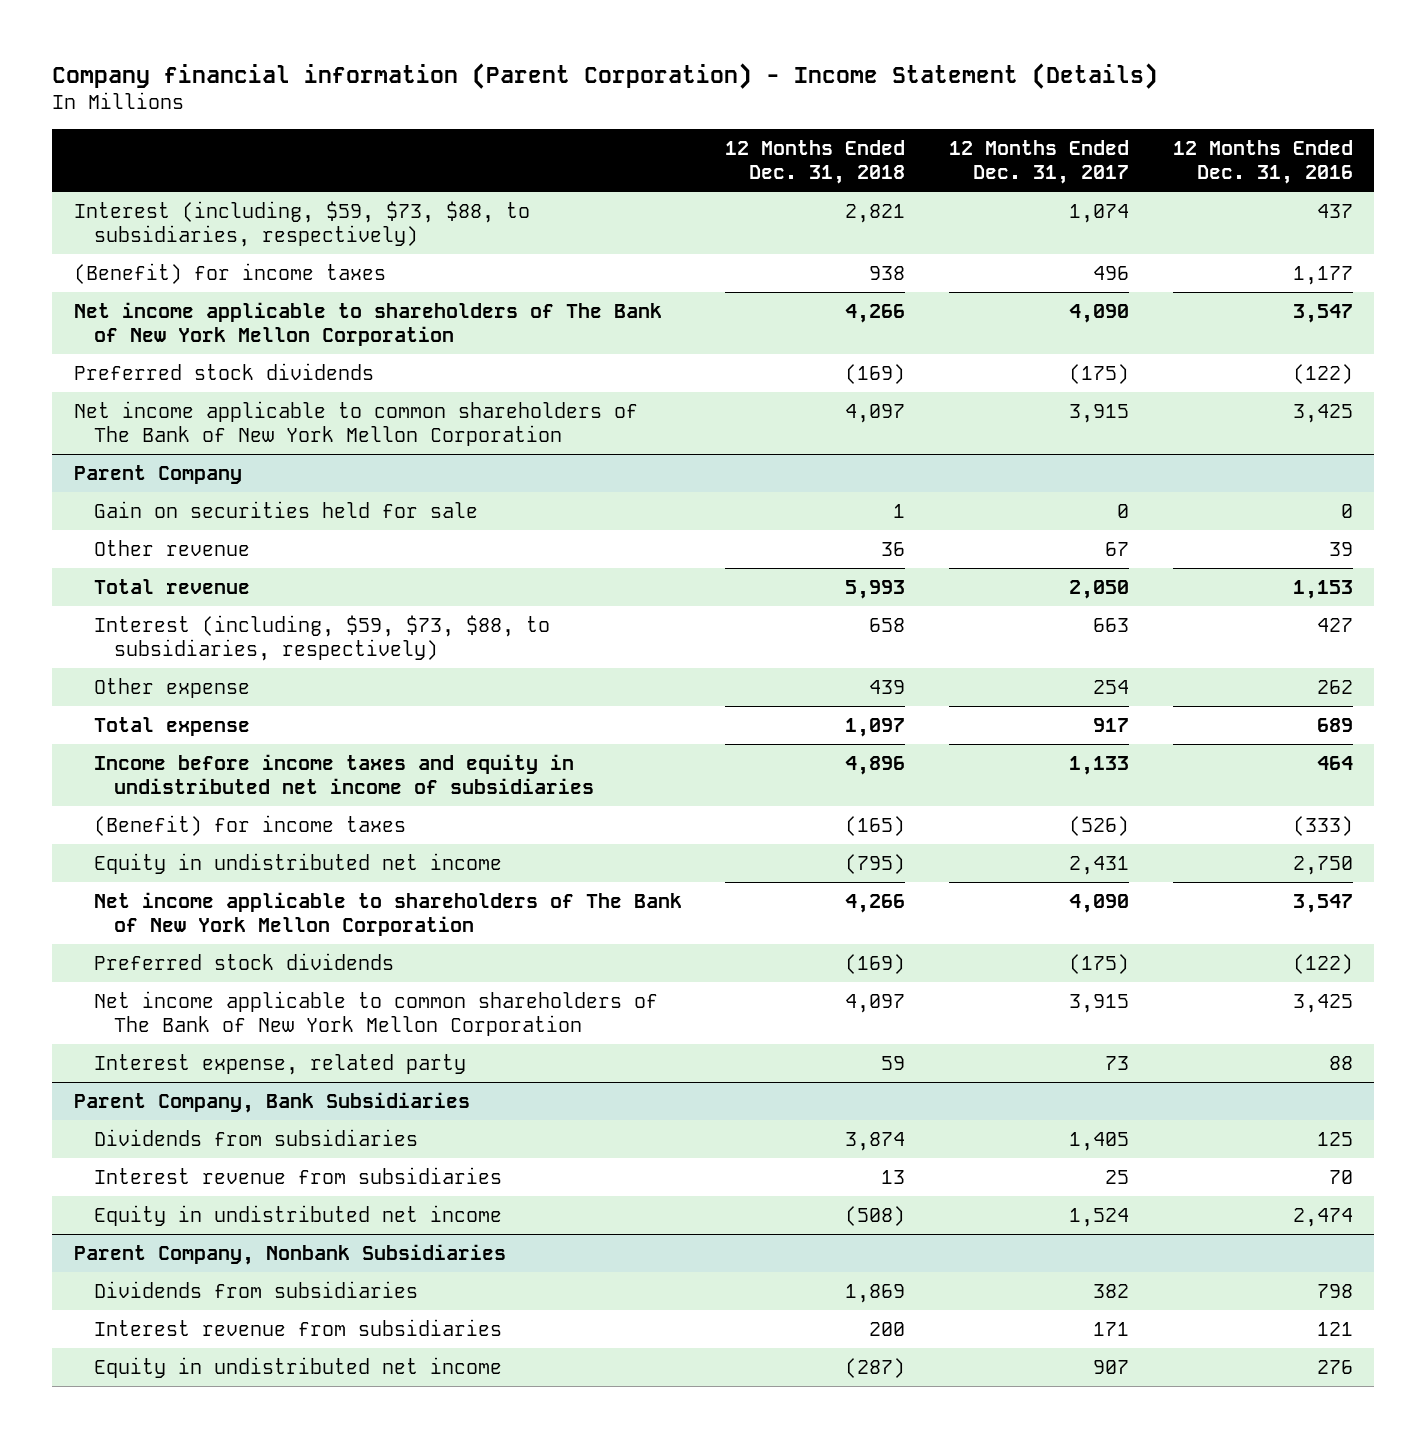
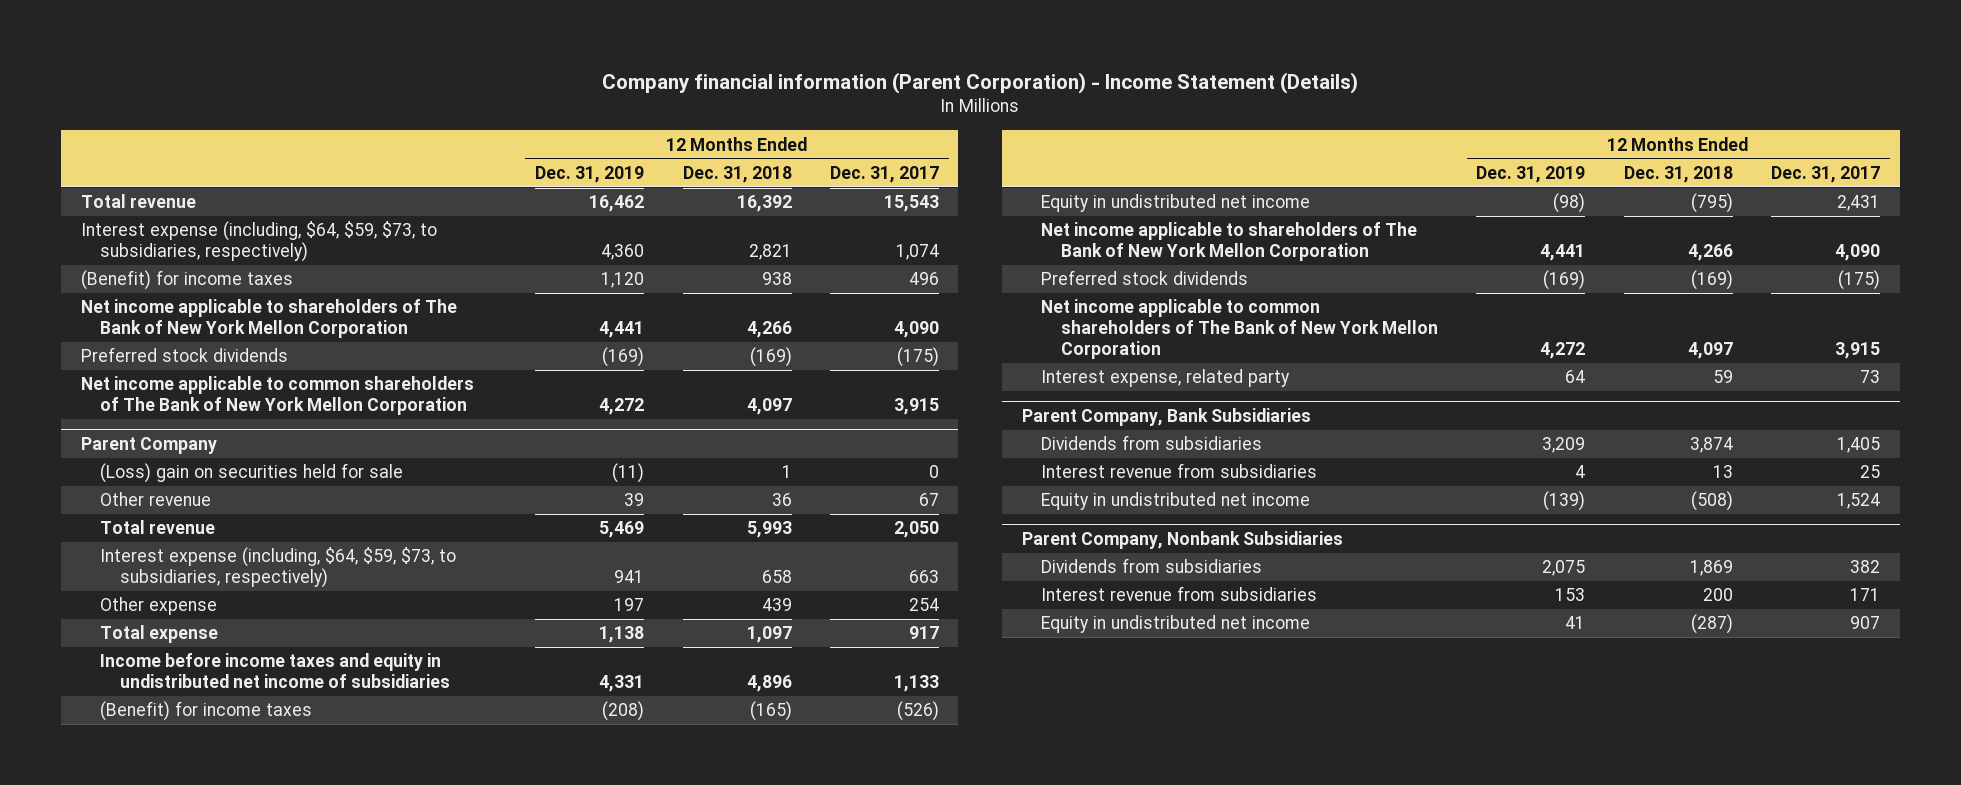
[1172,139,1353,185] 12 Months Ended Dec. 31, 2016 -> none
none -> [535,165,645,183] Dec. 31, 2019
none -> [80,194,196,209] Total revenue
[73,200,530,247] Interest (including, $59, $73, $88, to subsidiaries, respectively) -> [80,221,437,263] Interest expense (including, $64, $59, $73, to subsidiaries, respectively)
[93,500,478,518] Gain on securities held for sale -> [100,463,404,484] (Loss) gain on securities held for sale
[93,614,550,661] Interest (including, $59, $73, $88, to subsidiaries, respectively) -> [100,547,457,589] Interest expense (including, $64, $59, $73, to subsidiaries, respectively)

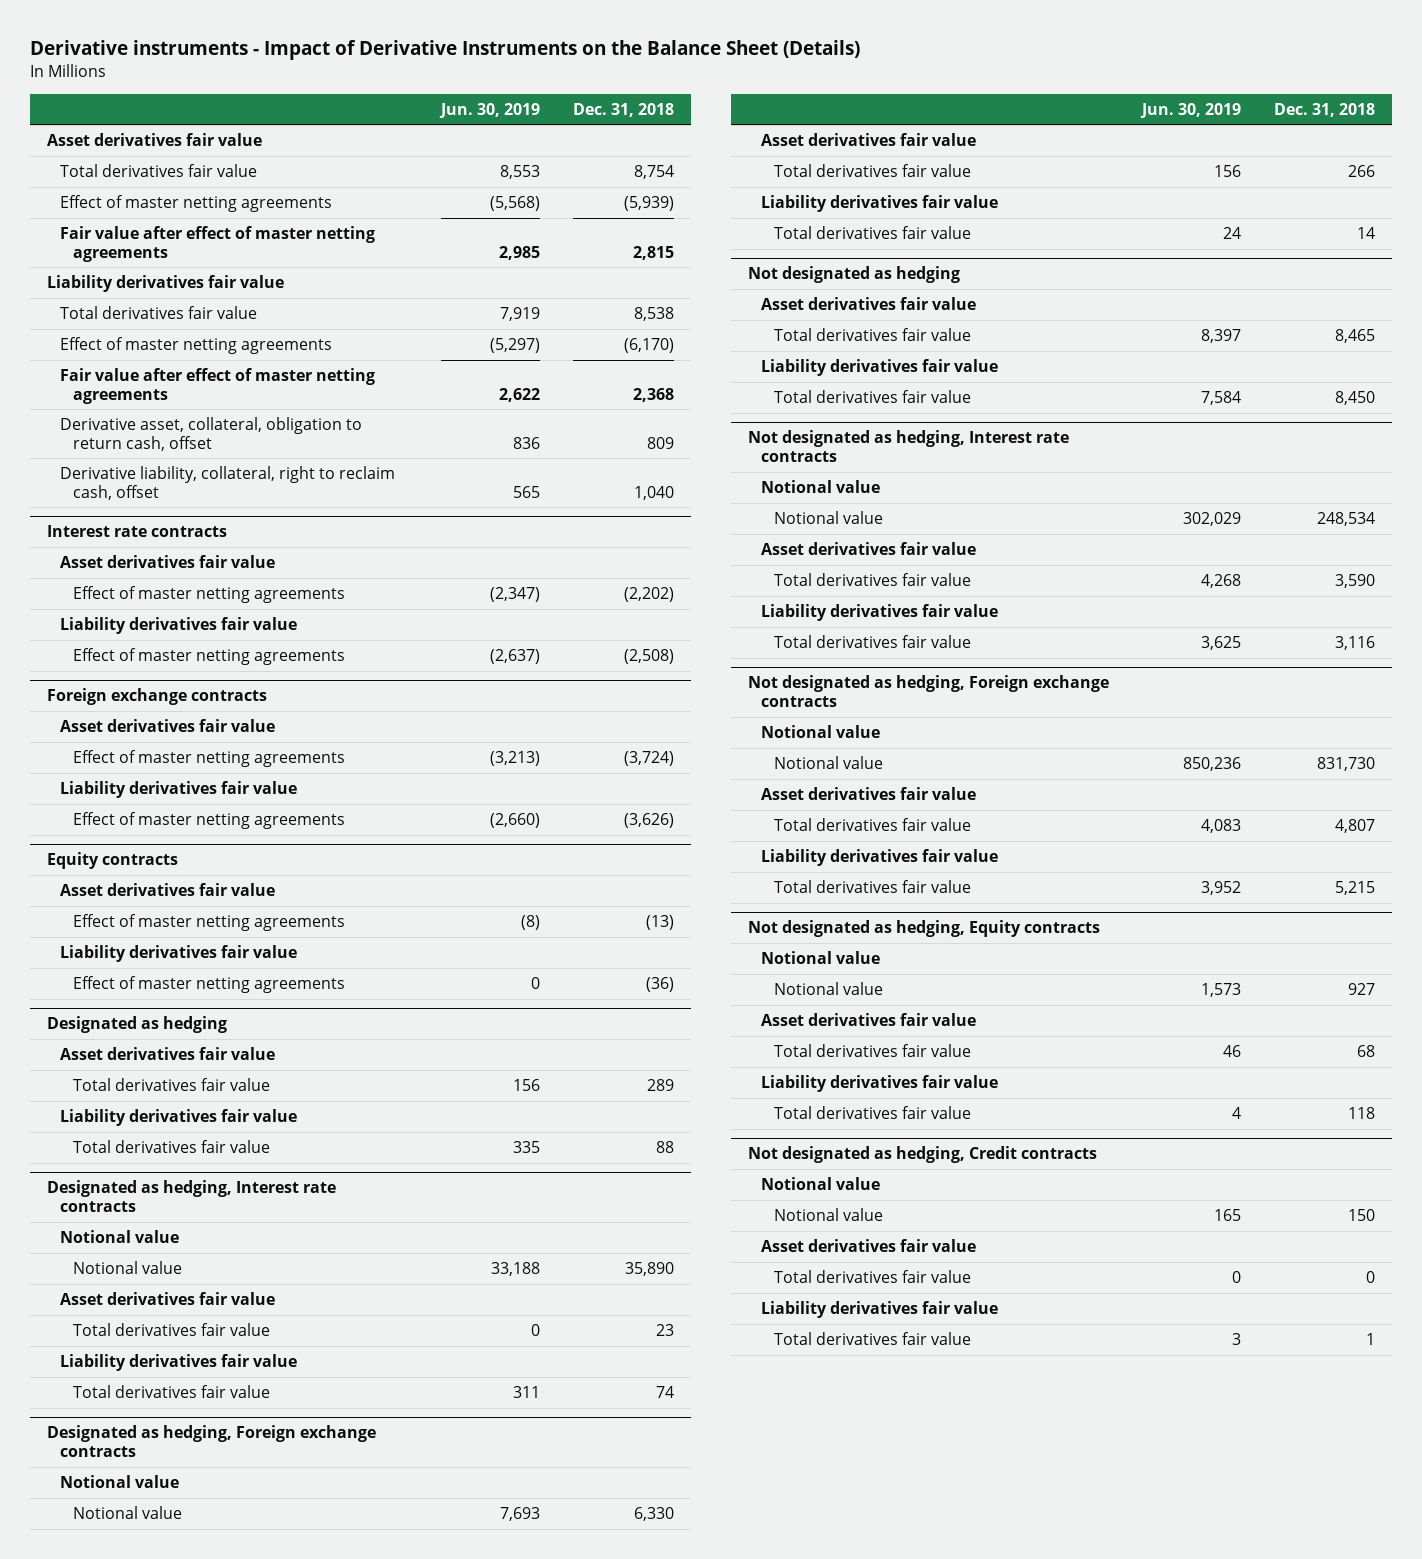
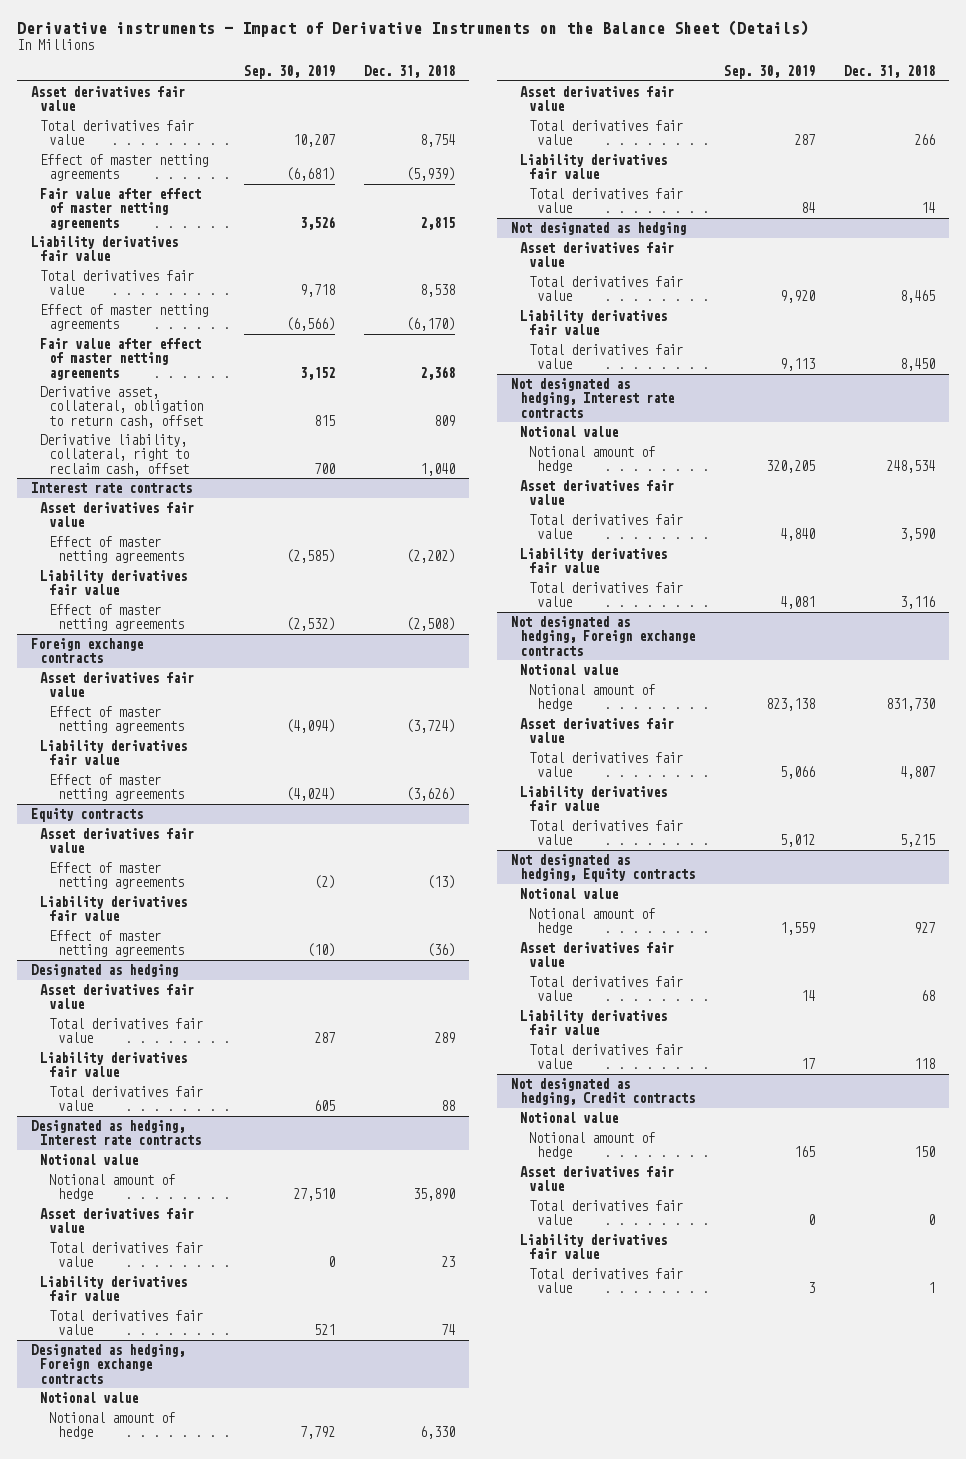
[438,102,540,118] Jun. 30, 2019 -> none
none -> [243,64,335,79] Sep. 30, 2019
[72,1261,182,1275] Notional value -> [48,1174,175,1202] Notional amount of hedge
[72,1506,182,1520] Notional value -> [48,1412,175,1440] Notional amount of hedge
[773,511,883,525] Notional value -> [528,446,655,474] Notional amount of hedge
[773,756,883,770] Notional value -> [528,684,655,712] Notional amount of hedge
[773,982,883,996] Notional value -> [528,908,655,936] Notional amount of hedge
[773,1208,883,1222] Notional value -> none
none -> [528,1132,655,1160] Notional amount of hedge

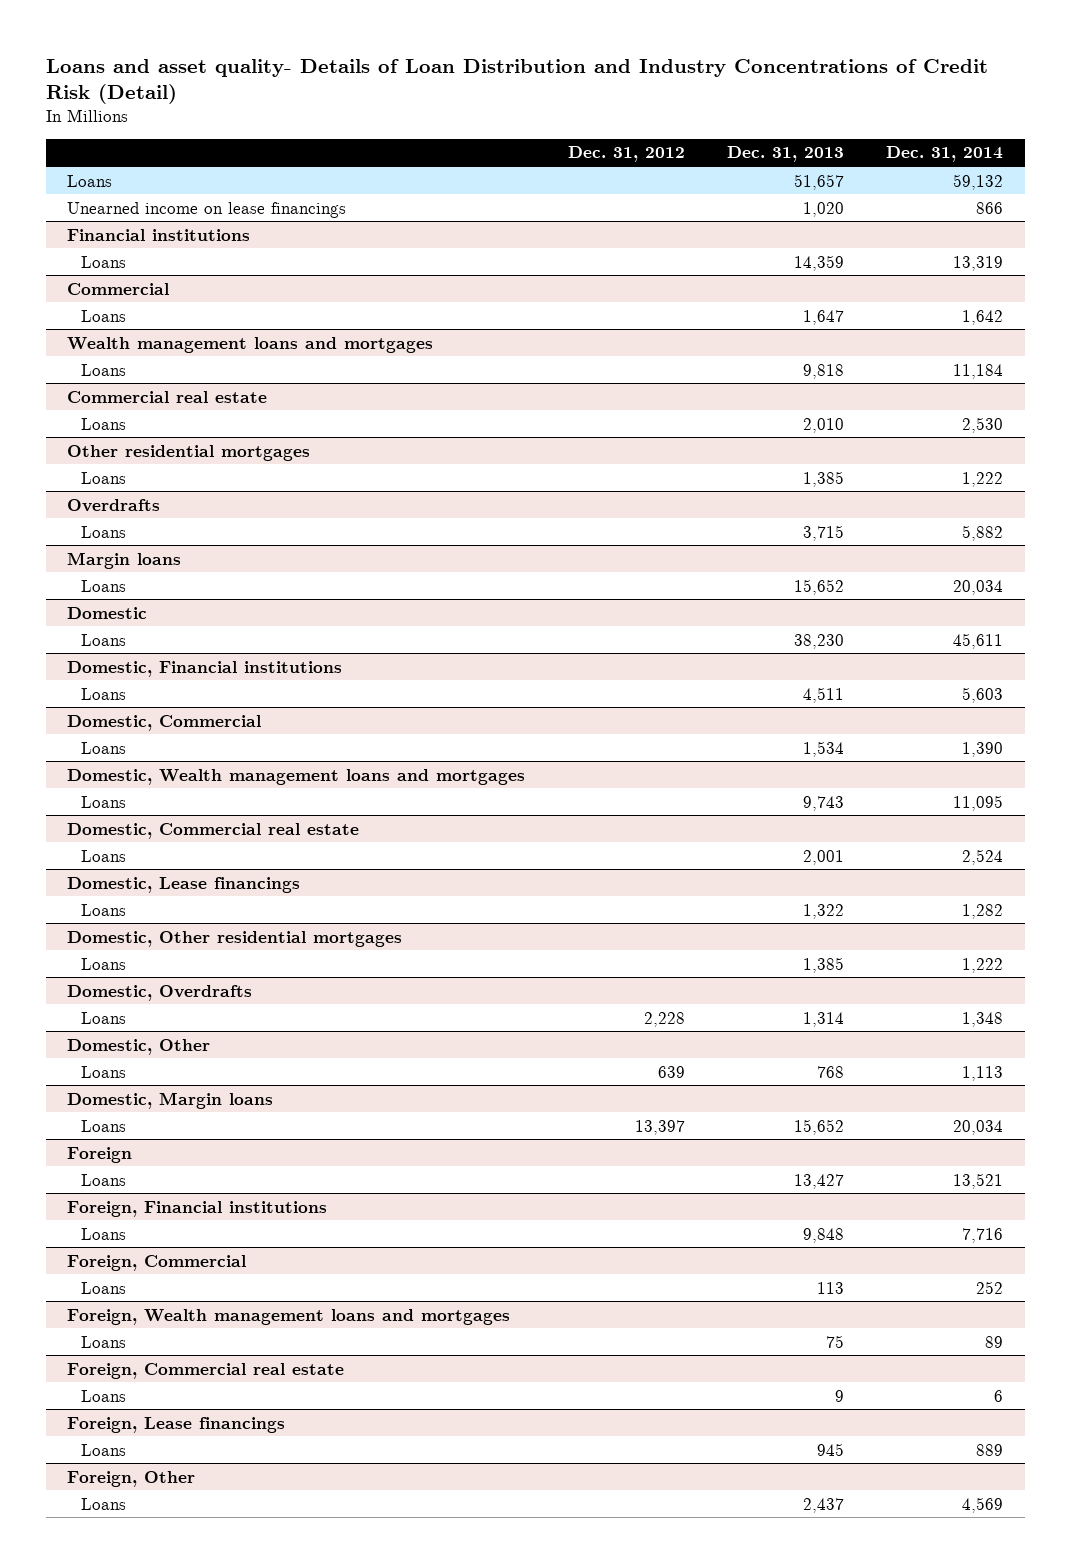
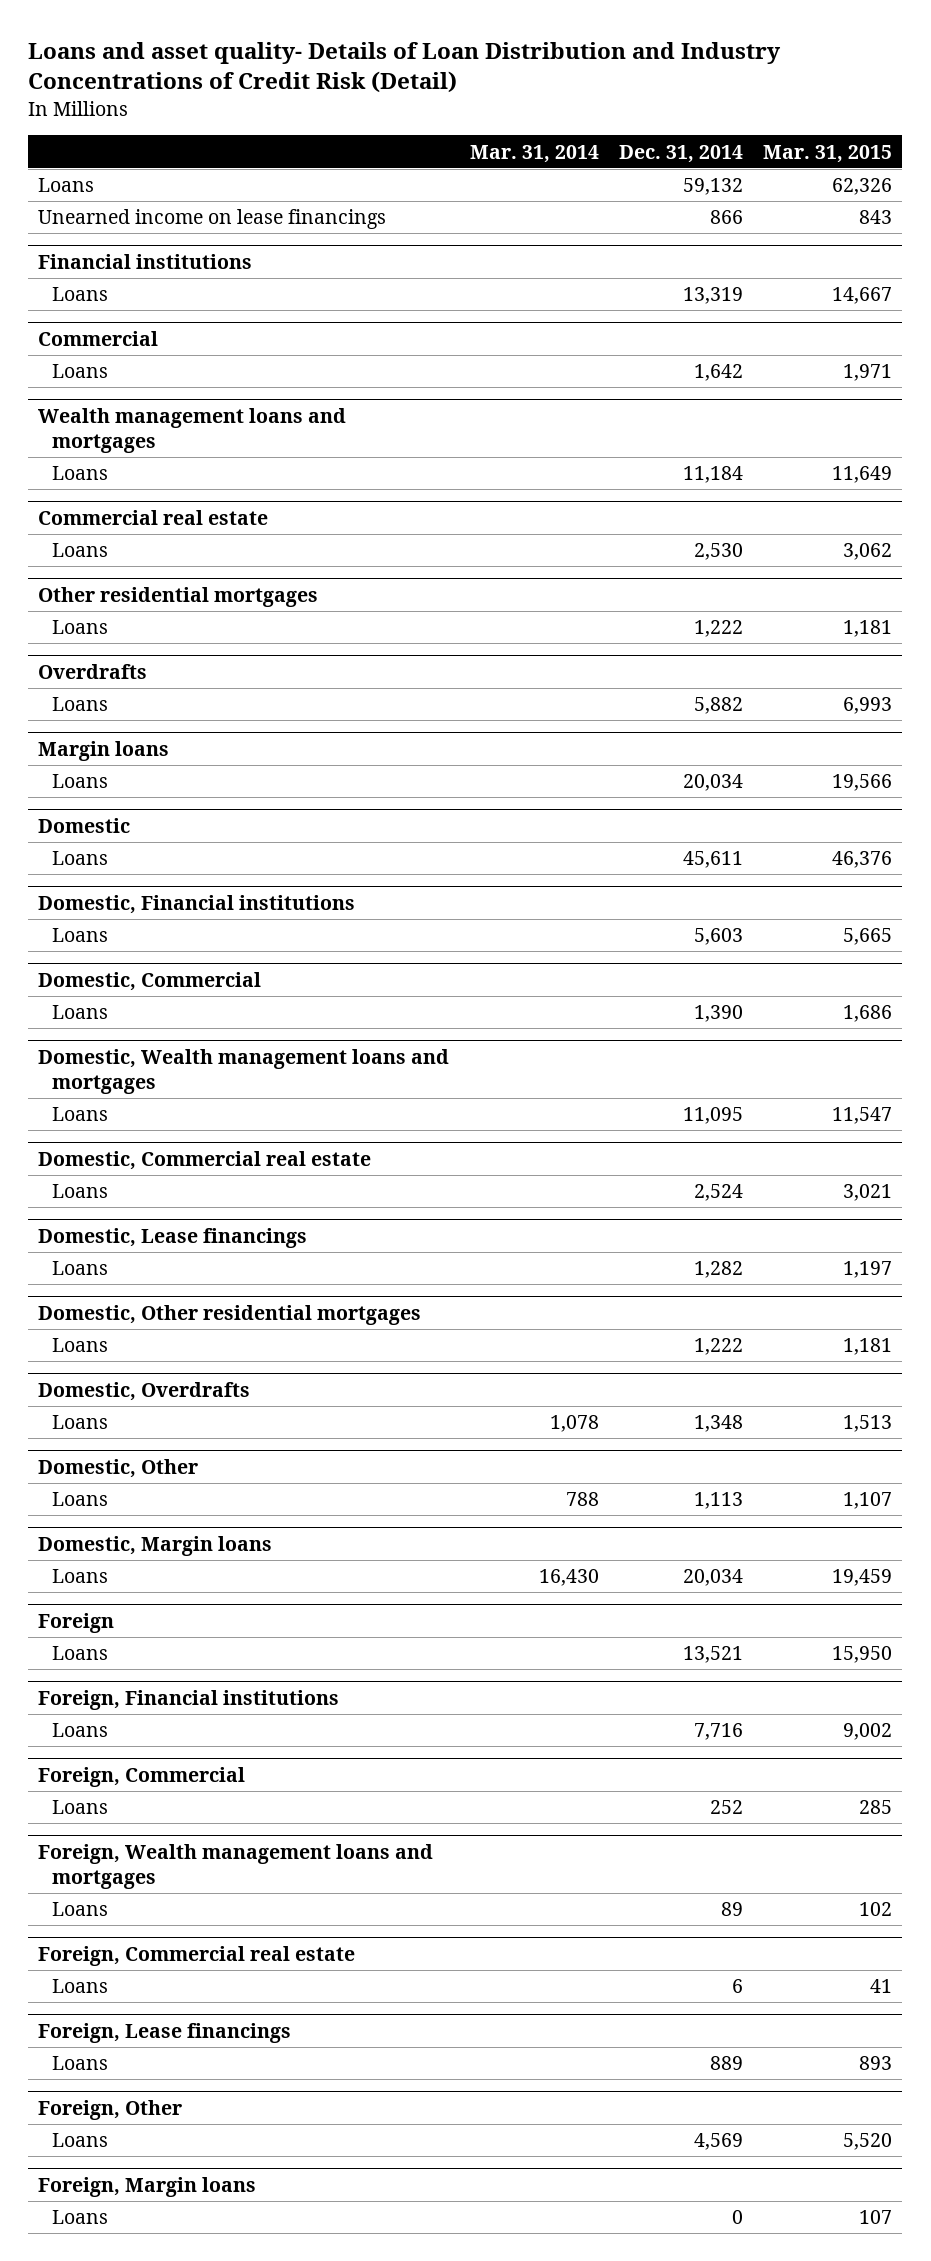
[567,146,685,163] Dec. 31, 2012 -> none
[727,146,845,163] Dec. 31, 2013 -> none
none -> [469,144,599,163] Mar. 31, 2014
none -> [763,144,893,163] Mar. 31, 2015
none -> [38,2176,257,2197] Foreign, Margin loans
none -> [52,2210,109,2225] Loans

